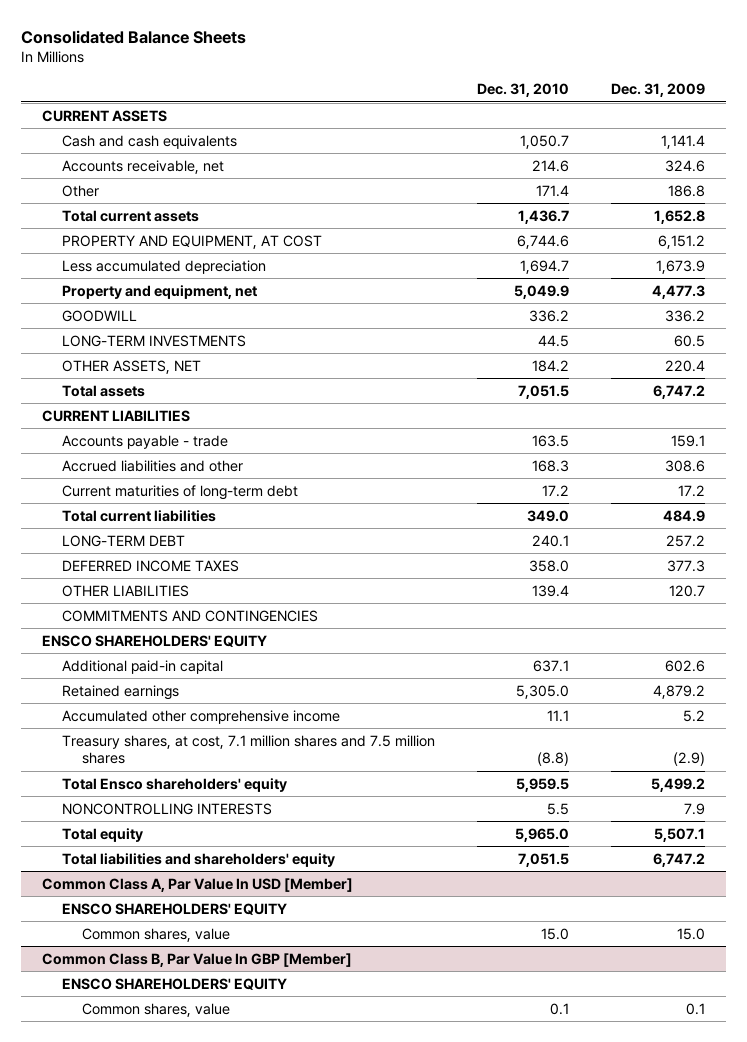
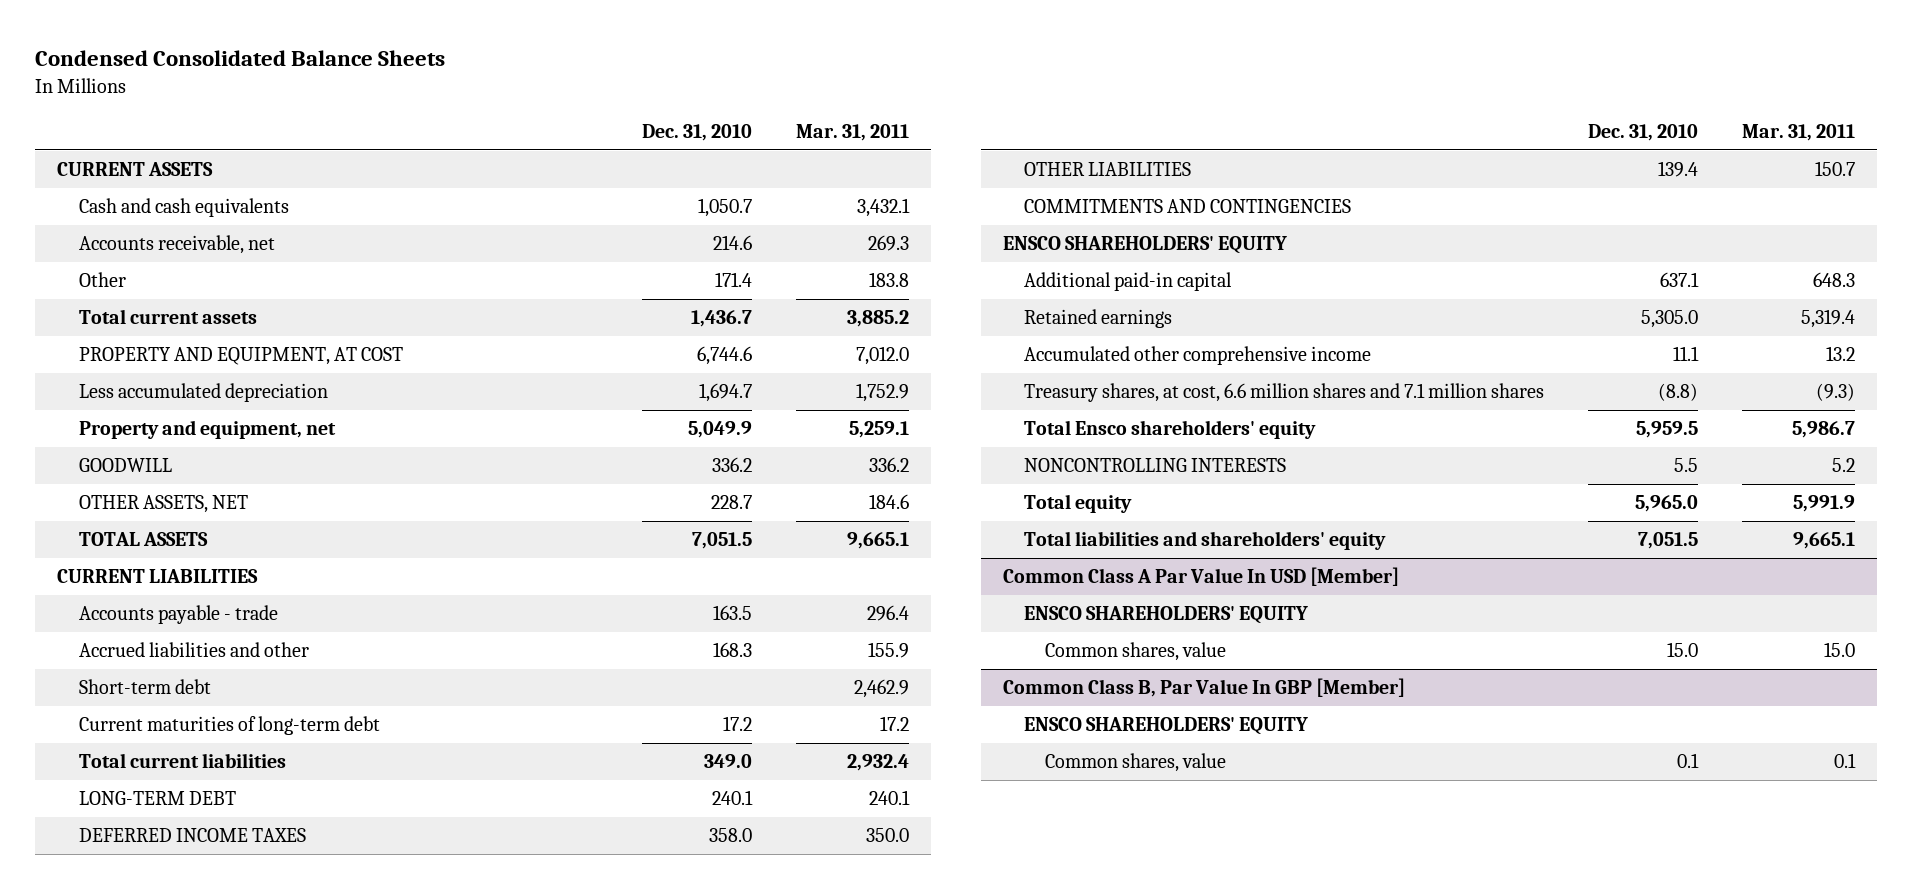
[20,30,246,45] Consolidated Balance Sheets -> [35,49,446,66] Condensed Consolidated Balance Sheets
[610,83,705,98] Dec. 31, 2009 -> none
none -> [796,123,910,141] Mar. 31, 2011
[61,334,246,347] LONG-TERM INVESTMENTS -> none
[531,359,569,372] 184.2 -> [711,495,753,510] 228.7
[61,384,145,397] Total assets -> [78,532,208,547] TOTAL ASSETS
none -> [78,679,211,695] Short-term debt
[61,734,435,765] Treasury shares, at cost, 7.1 million shares and 7.5 million shares -> [1024,383,1545,403] Treasury shares, at cost, 6.6 million shares and 7.1 million shares
[41,877,353,892] Common Class A, Par Value In USD [Member] -> [1002,567,1399,587] Common Class A Par Value In USD [Member]

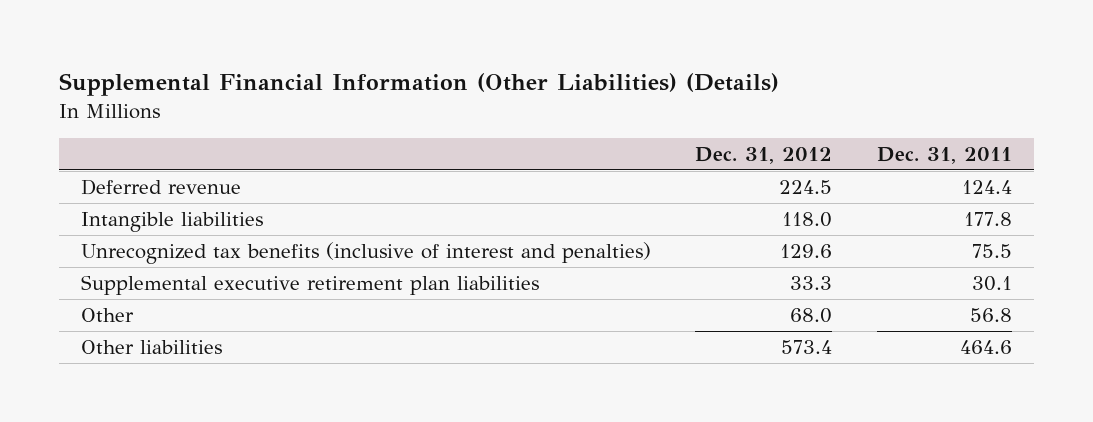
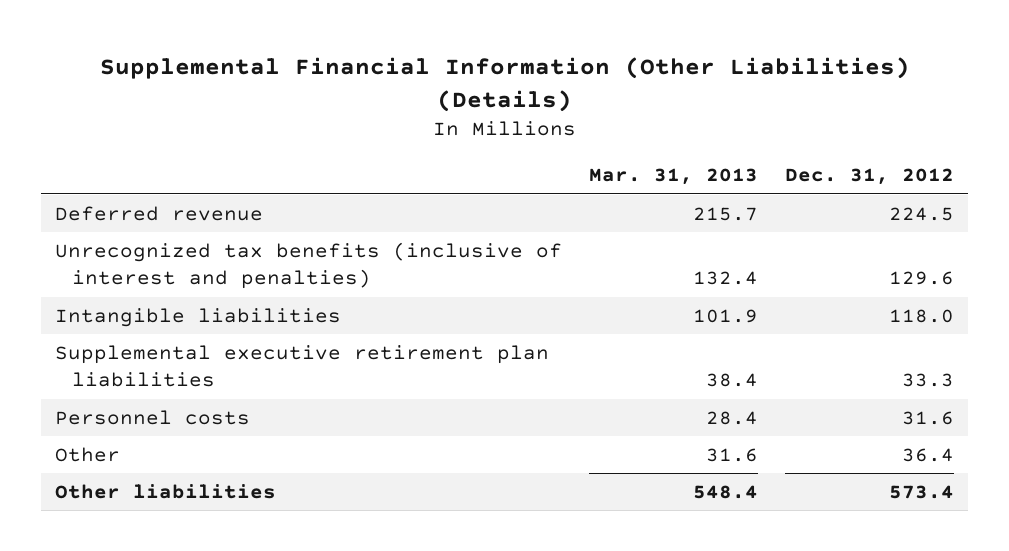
[876,146,1012,164] Dec. 31, 2011 -> none
none -> [589,168,759,186] Mar. 31, 2013
[80,211,263,232] Intangible liabilities -> [54,307,341,327] Intangible liabilities
none -> [54,409,250,425] Personnel costs
[790,307,833,323] 68.0 -> [902,447,955,462] 36.4

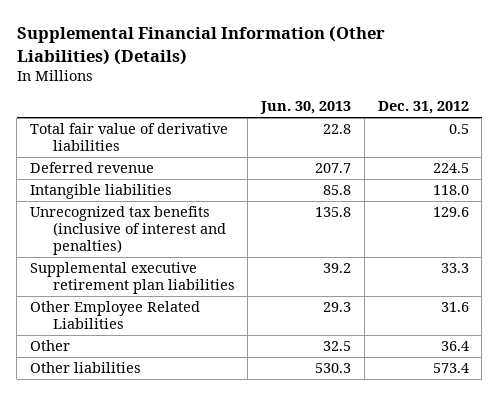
[589,168,759,186] Mar. 31, 2013 -> none
none -> [260,101,352,115] Jun. 30, 2013
none -> [30,123,229,152] Total fair value of derivative liabilities
[54,241,562,290] Unrecognized tax benefits (inclusive of interest and penalties) -> [30,206,226,255] Unrecognized tax benefits (inclusive of interest and penalties)
[54,409,250,425] Personnel costs -> [30,301,201,330] Other Employee Related Liabilities

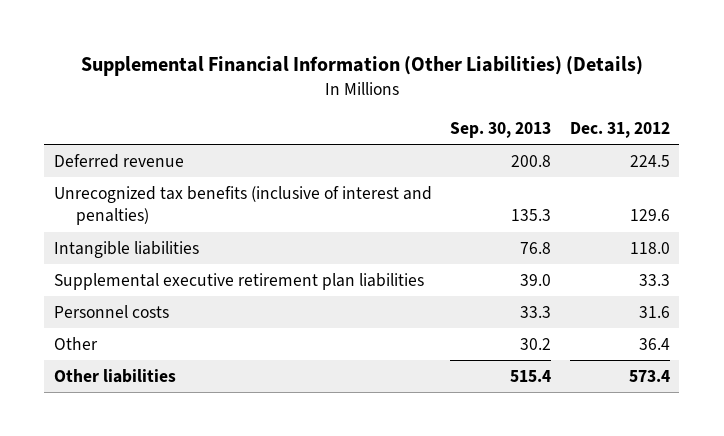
[260,101,352,115] Jun. 30, 2013 -> none
none -> [450,122,552,139] Sep. 30, 2013
[30,123,229,152] Total fair value of derivative liabilities -> none
[30,184,173,200] Intangible liabilities -> [53,240,199,258] Intangible liabilities
[30,301,201,330] Other Employee Related Liabilities -> [53,304,169,318] Personnel costs

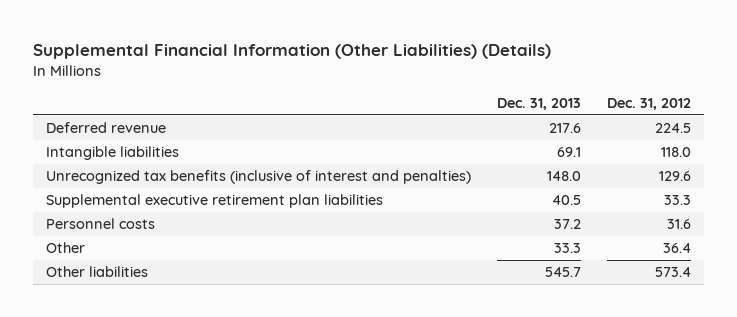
[450,122,552,139] Sep. 30, 2013 -> none
none -> [496,97,581,110] Dec. 31, 2013
[53,185,432,226] Unrecognized tax benefits (inclusive of interest and penalties) -> [46,170,472,185] Unrecognized tax benefits (inclusive of interest and penalties)

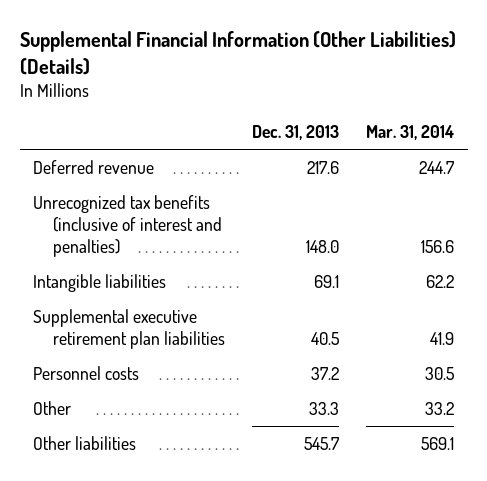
[606,97,691,110] Dec. 31, 2012 -> none
none -> [366,125,455,141] Mar. 31, 2014
[46,146,180,161] Intangible liabilities -> [33,273,167,292] Intangible liabilities

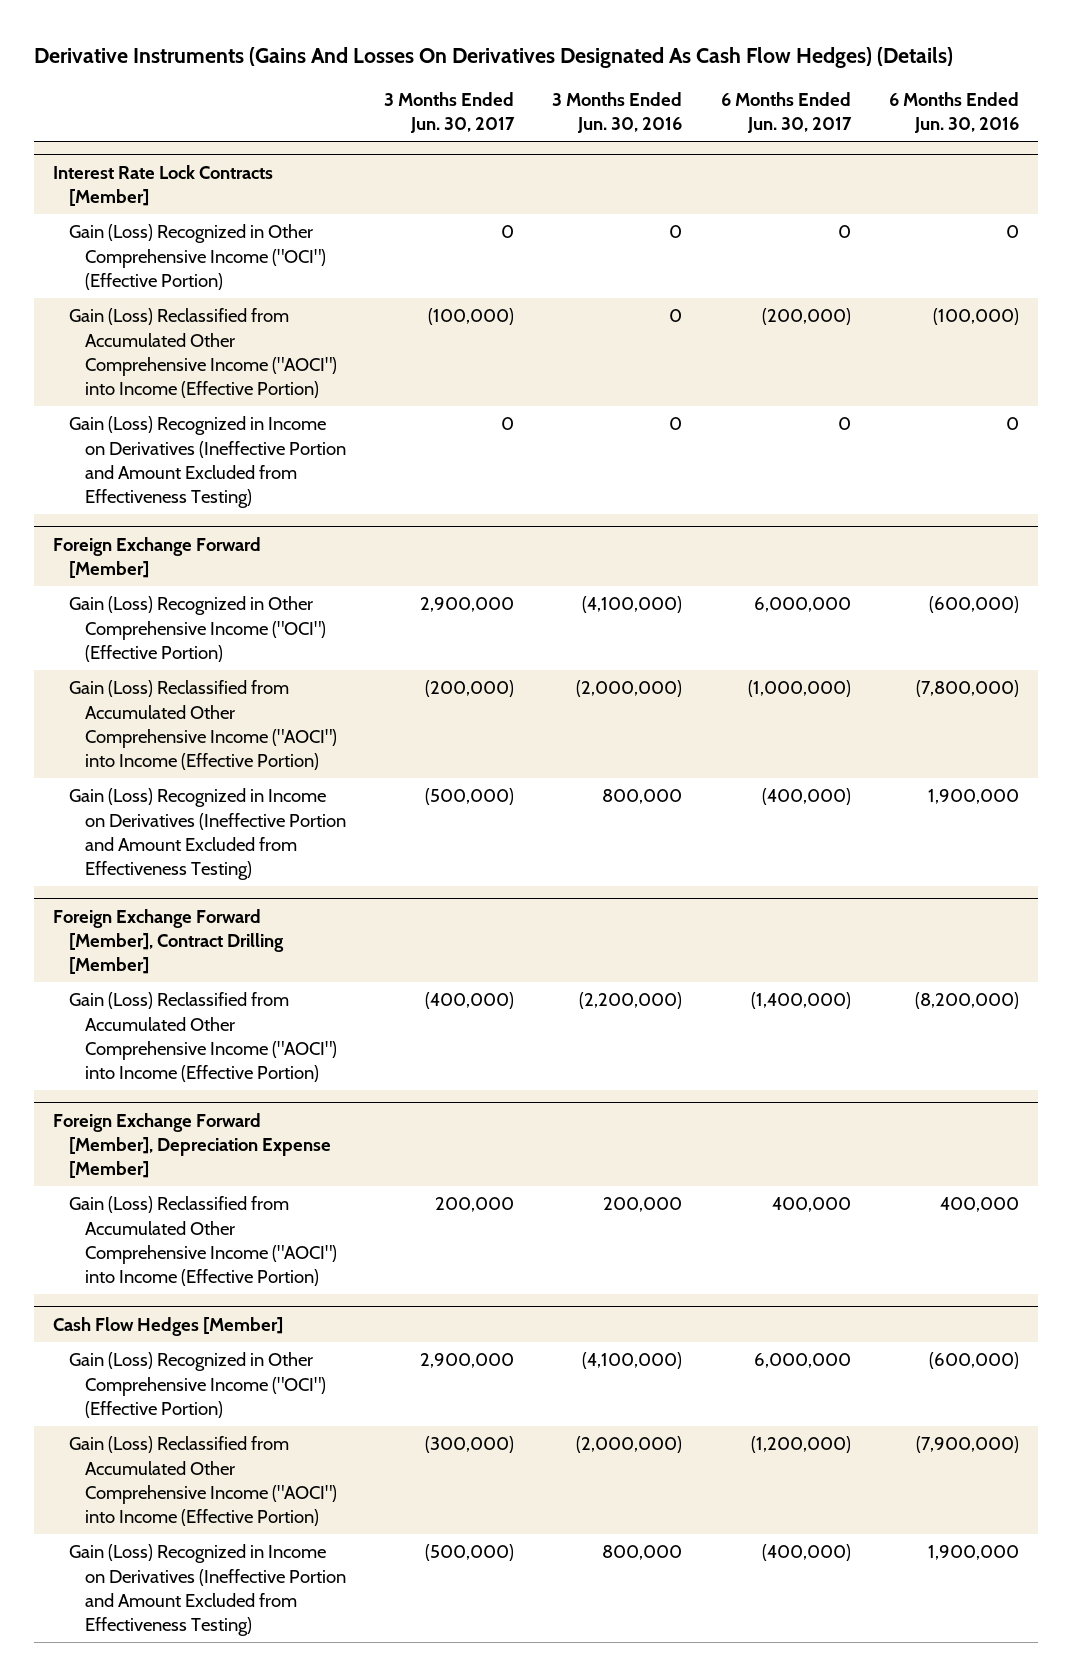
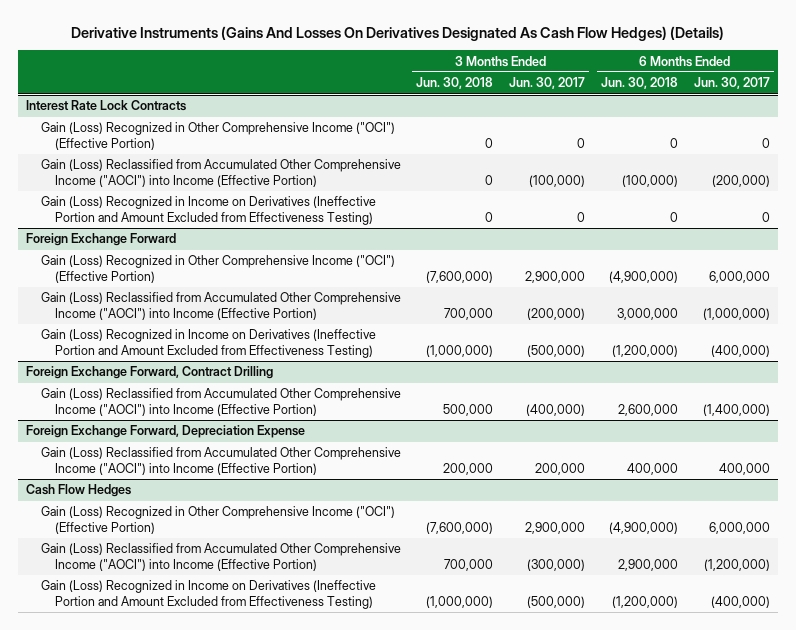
[552,92,683,134] 3 Months Ended Jun. 30, 2016 -> none
[888,92,1019,134] 6 Months Ended Jun. 30, 2016 -> none
none -> [416,77,494,90] Jun. 30, 2018
none -> [600,77,678,90] Jun. 30, 2018
[52,164,273,206] Interest Rate Lock Contracts [Member] -> [26,100,187,112] Interest Rate Lock Contracts
[52,536,261,578] Foreign Exchange Forward [Member] -> [26,233,177,247] Foreign Exchange Forward
[52,908,285,974] Foreign Exchange Forward [Member], Contract Drilling [Member] -> [26,366,274,380] Foreign Exchange Forward, Contract Drilling
[52,1112,332,1178] Foreign Exchange Forward [Member], Depreciation Expense [Member] -> [26,425,306,439] Foreign Exchange Forward, Depreciation Expense
[52,1316,283,1336] Cash Flow Hedges [Member] -> [26,484,132,498] Cash Flow Hedges

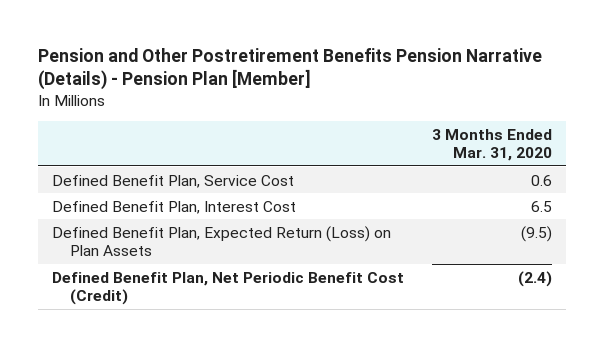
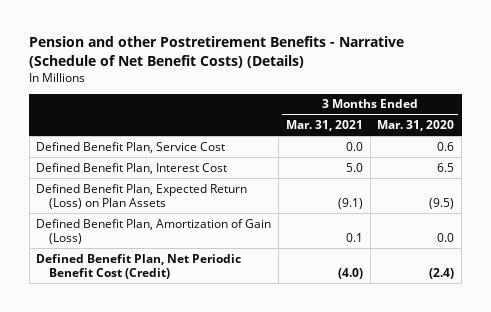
[37,47,542,91] Pension and Other Postretirement Benefits Pension Narrative (Details) - Pension Plan [Member] -> [29,36,405,68] Pension and other Postretirement Benefits - Narrative (Schedule of Net Benefit Costs) (Details)
none -> [285,119,363,131] Mar. 31, 2021
none -> [36,218,272,244] Defined Benefit Plan, Amortization of Gain (Loss)

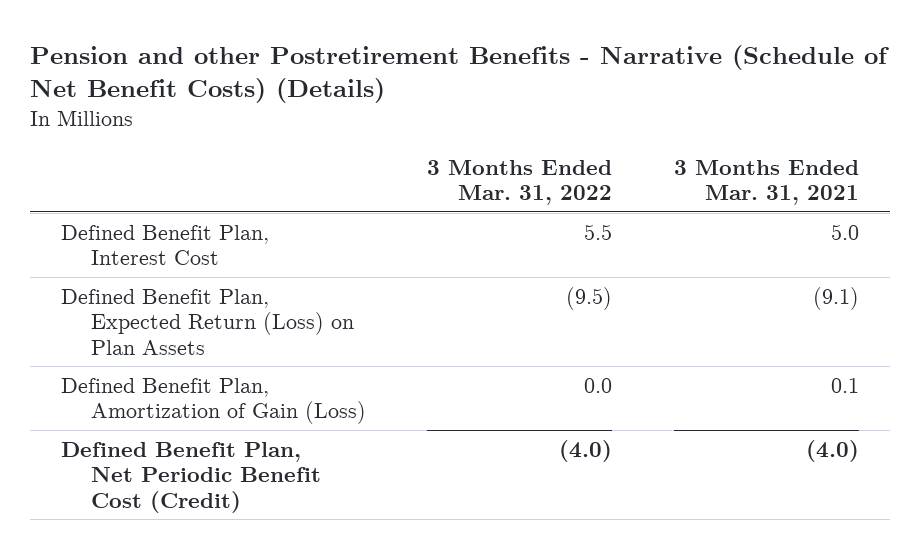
[377,119,455,131] Mar. 31, 2020 -> none
none -> [427,159,613,206] 3 Months Ended Mar. 31, 2022
[36,141,226,153] Defined Benefit Plan, Service Cost -> none

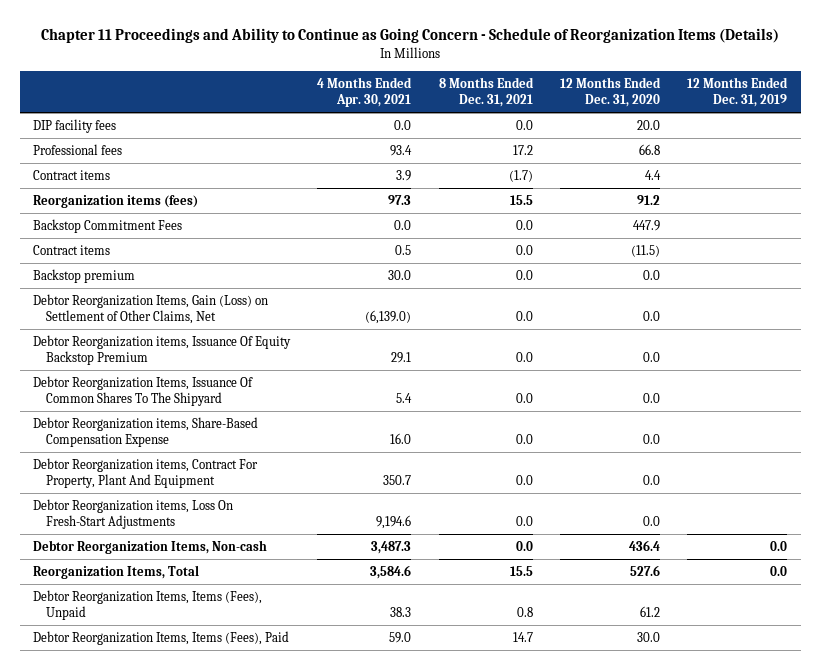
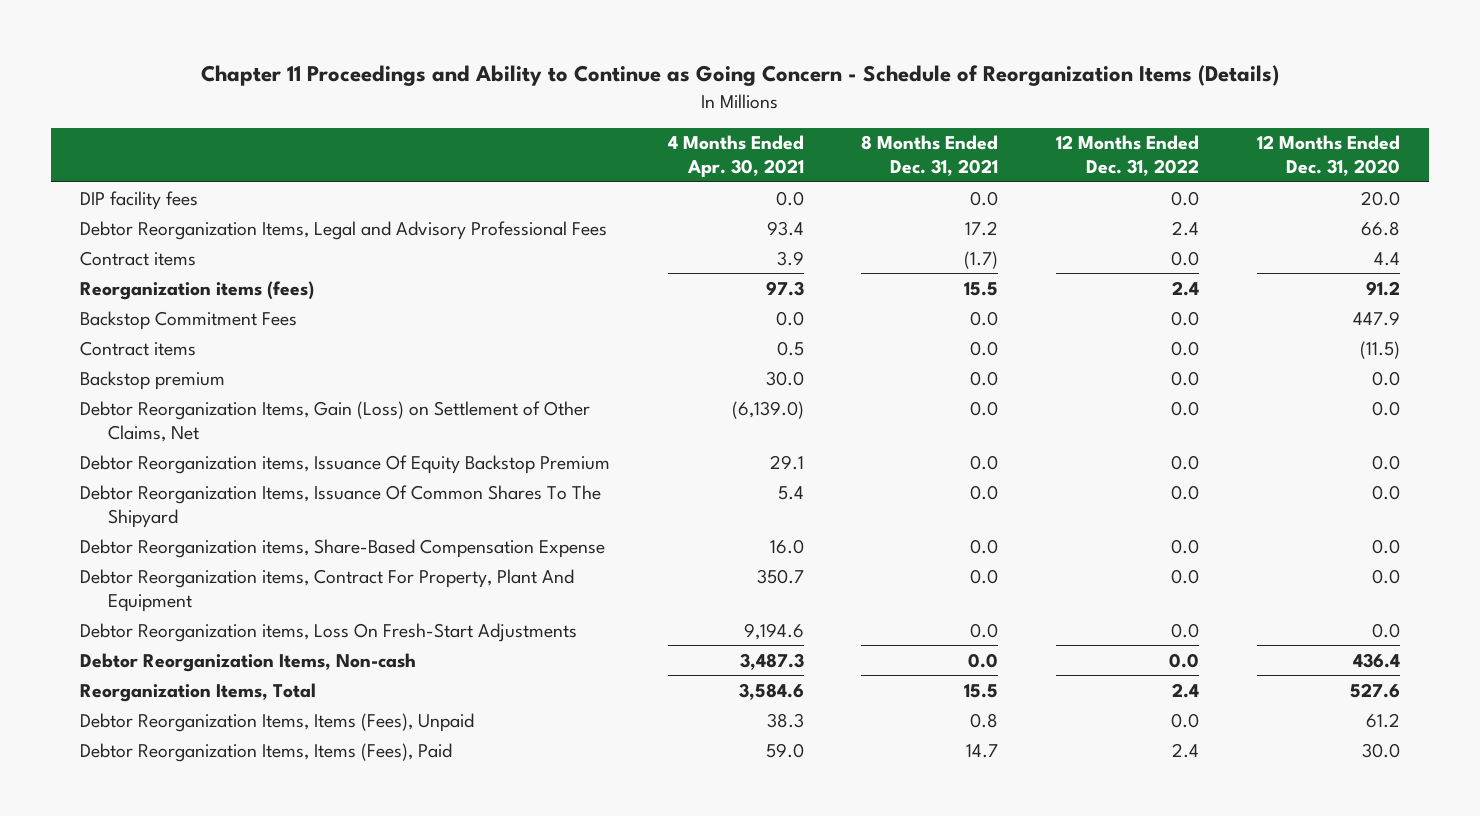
[686,76,788,107] 12 Months Ended Dec. 31, 2019 -> none
none -> [1056,135,1200,177] 12 Months Ended Dec. 31, 2022
[33,144,123,156] Professional fees -> [79,220,607,240] Debtor Reorganization Items, Legal and Advisory Professional Fees

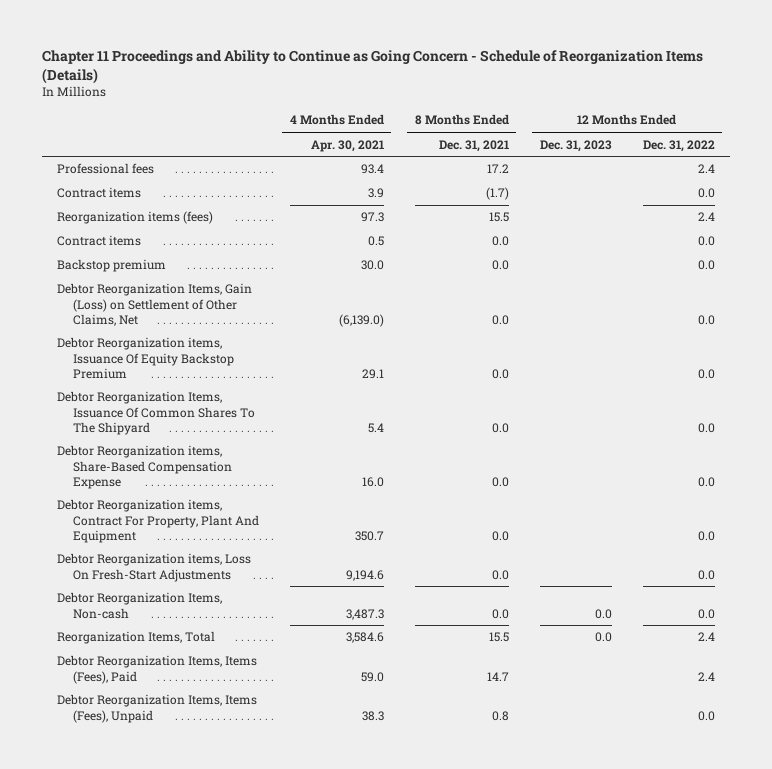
[1257,135,1401,177] 12 Months Ended Dec. 31, 2020 -> none
none -> [539,139,612,152] Dec. 31, 2023
[79,190,198,210] DIP facility fees -> none
[79,220,607,240] Debtor Reorganization Items, Legal and Advisory Professional Fees -> [57,163,155,175] Professional fees
[79,310,297,330] Backstop Commitment Fees -> none
[79,712,474,732] Debtor Reorganization Items, Items (Fees), Unpaid -> [57,694,258,723] Debtor Reorganization Items, Items (Fees), Unpaid

